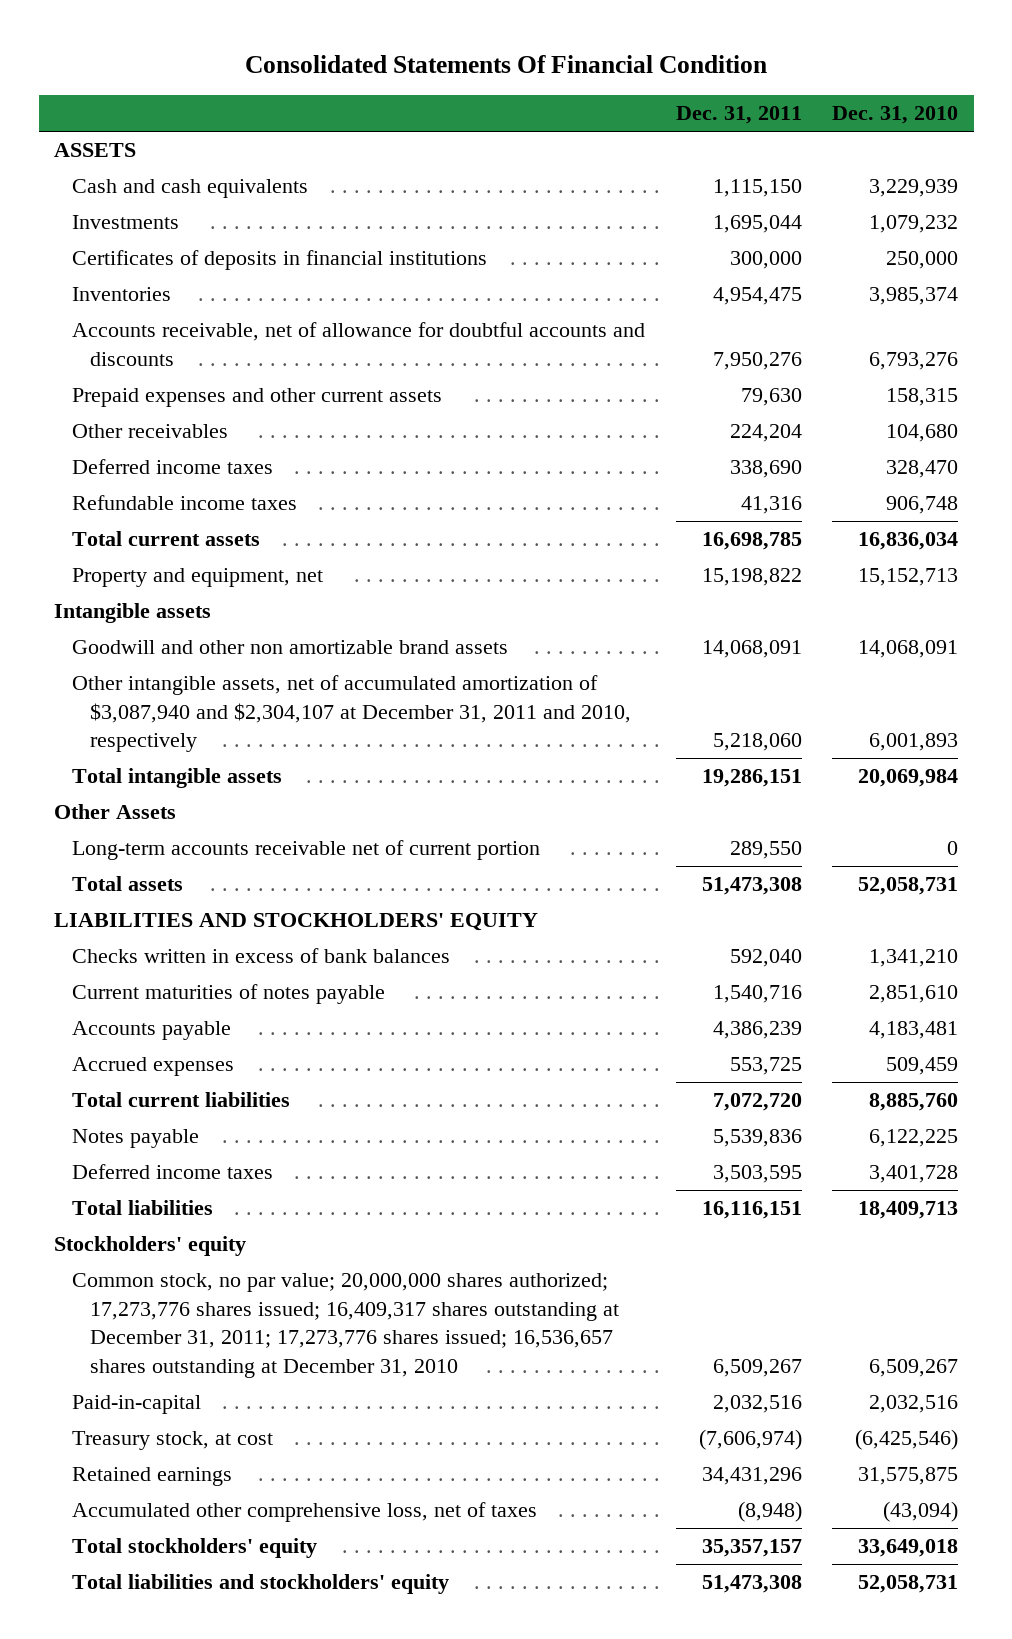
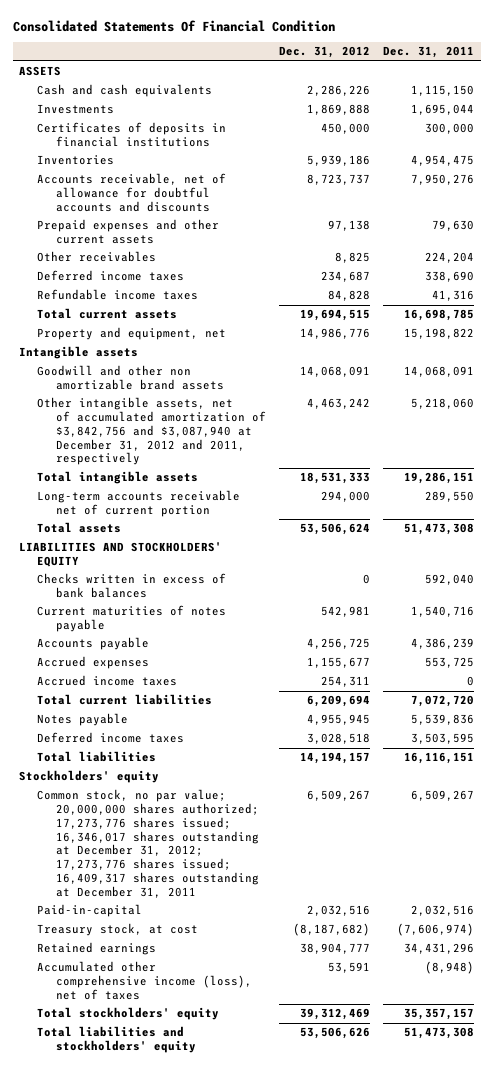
[832,106,959,125] Dec. 31, 2010 -> none
none -> [278,46,370,59] Dec. 31, 2012
[71,675,631,753] Other intangible assets, net of accumulated amortization of $3,087,940 and $2,304,107 at December 31, 2011 and 2010, respectively -> [37,397,266,466] Other intangible assets, net of accumulated amortization of $3,842,756 and $3,087,940 at December 31, 2012 and 2011, respectively
[54,804,177,820] Other Assets -> none
none -> [37,675,178,687] Accrued income taxes
[71,1273,619,1378] Common stock, no par value; 20,000,000 shares authorized; 17,273,776 shares issued; 16,409,317 shares outstanding at December 31, 2011; 17,273,776 shares issued; 16,536,657 shares outstanding at December 31, 2010 -> [37,789,259,898] Common stock, no par value; 20,000,000 shares authorized; 17,273,776 shares issued; 16,346,017 shares outstanding at December 31, 2012; 17,273,776 shares issued; 16,409,317 shares outstanding at December 31, 2011
[71,1502,537,1523] Accumulated other comprehensive loss, net of taxes -> [37,961,252,1000] Accumulated other comprehensive income (loss), net of taxes

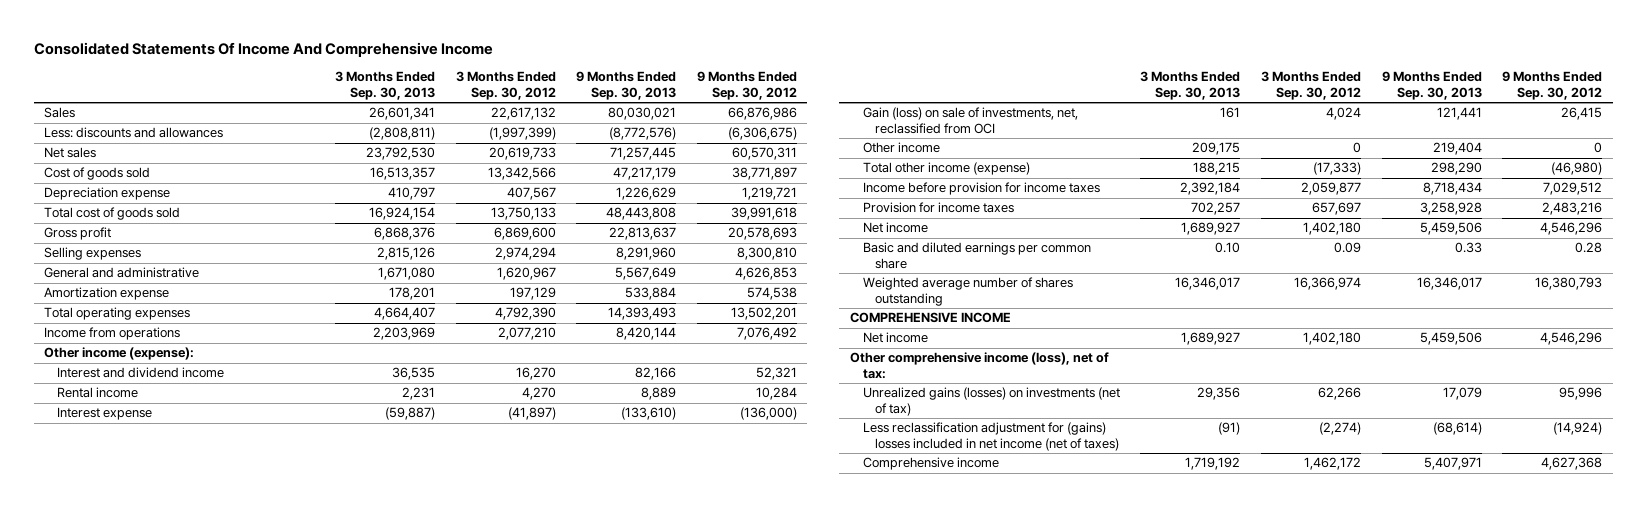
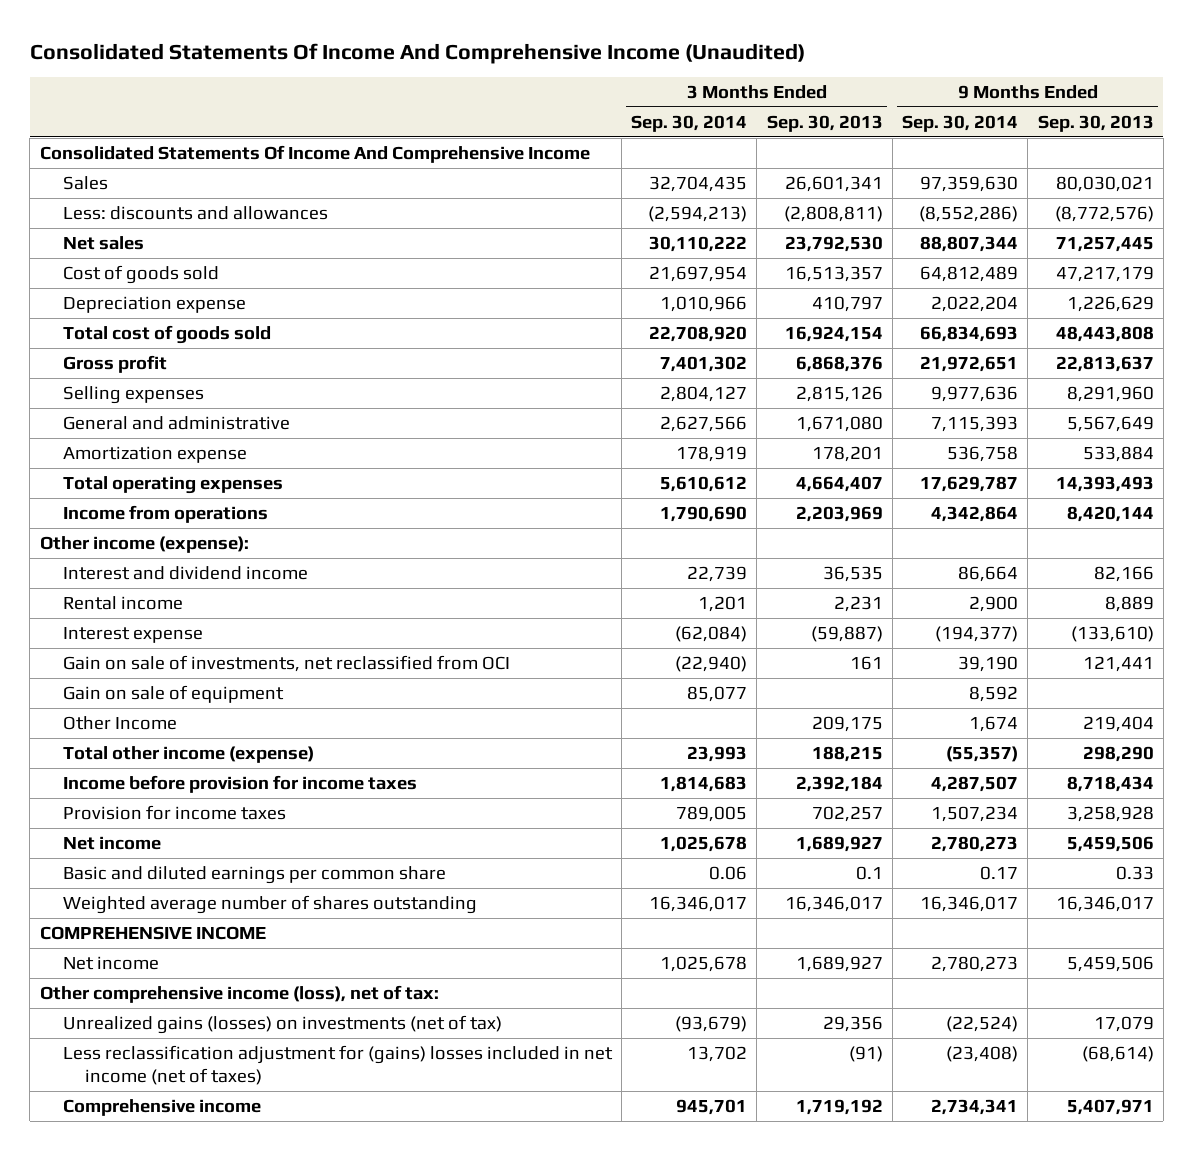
[34,42,494,58] Consolidated Statements Of Income And Comprehensive Income -> [29,42,805,64] Consolidated Statements Of Income And Comprehensive Income (Unaudited)
[455,71,556,101] 3 Months Ended Sep. 30, 2012 -> none
[696,71,797,101] 9 Months Ended Sep. 30, 2012 -> none
none -> [631,114,748,132] Sep. 30, 2014
none -> [902,114,1019,132] Sep. 30, 2014
none -> [39,144,590,163] Consolidated Statements Of Income And Comprehensive Income
[862,107,1078,135] Gain (loss) on sale of investments, net, reclassified from OCI -> [62,654,510,672] Gain on sale of investments, net reclassified from OCI
none -> [62,684,284,703] Gain on sale of equipment
[862,142,940,154] Other income -> [62,715,177,730] Other Income
[1215,242,1241,254] 0.10 -> [855,865,883,880] 0.1

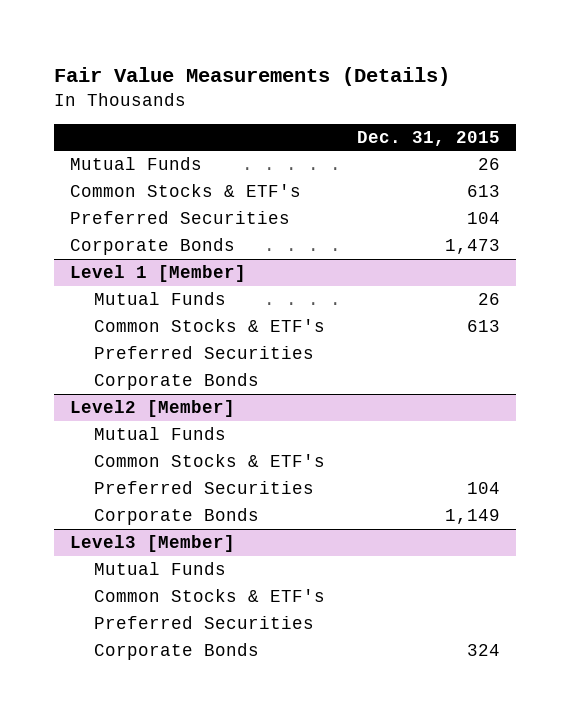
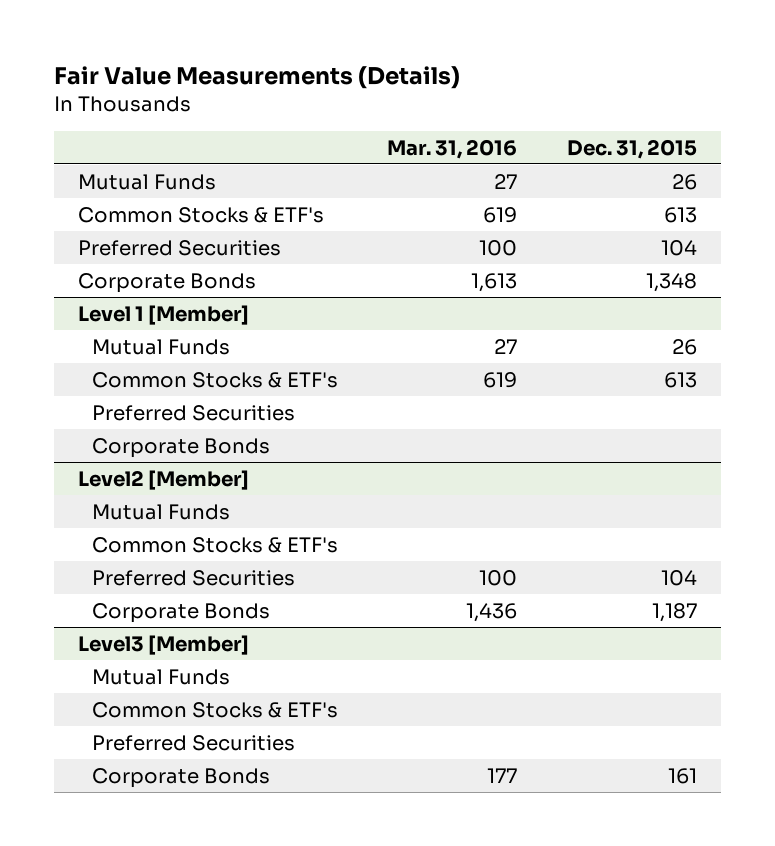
none -> [387,138,518,159] Mar. 31, 2016
[445,239,501,255] 1,473 -> [645,272,697,292] 1,348
[445,509,501,525] 1,149 -> [651,602,697,622] 1,187
[467,644,501,657] 324 -> [667,767,697,784] 161

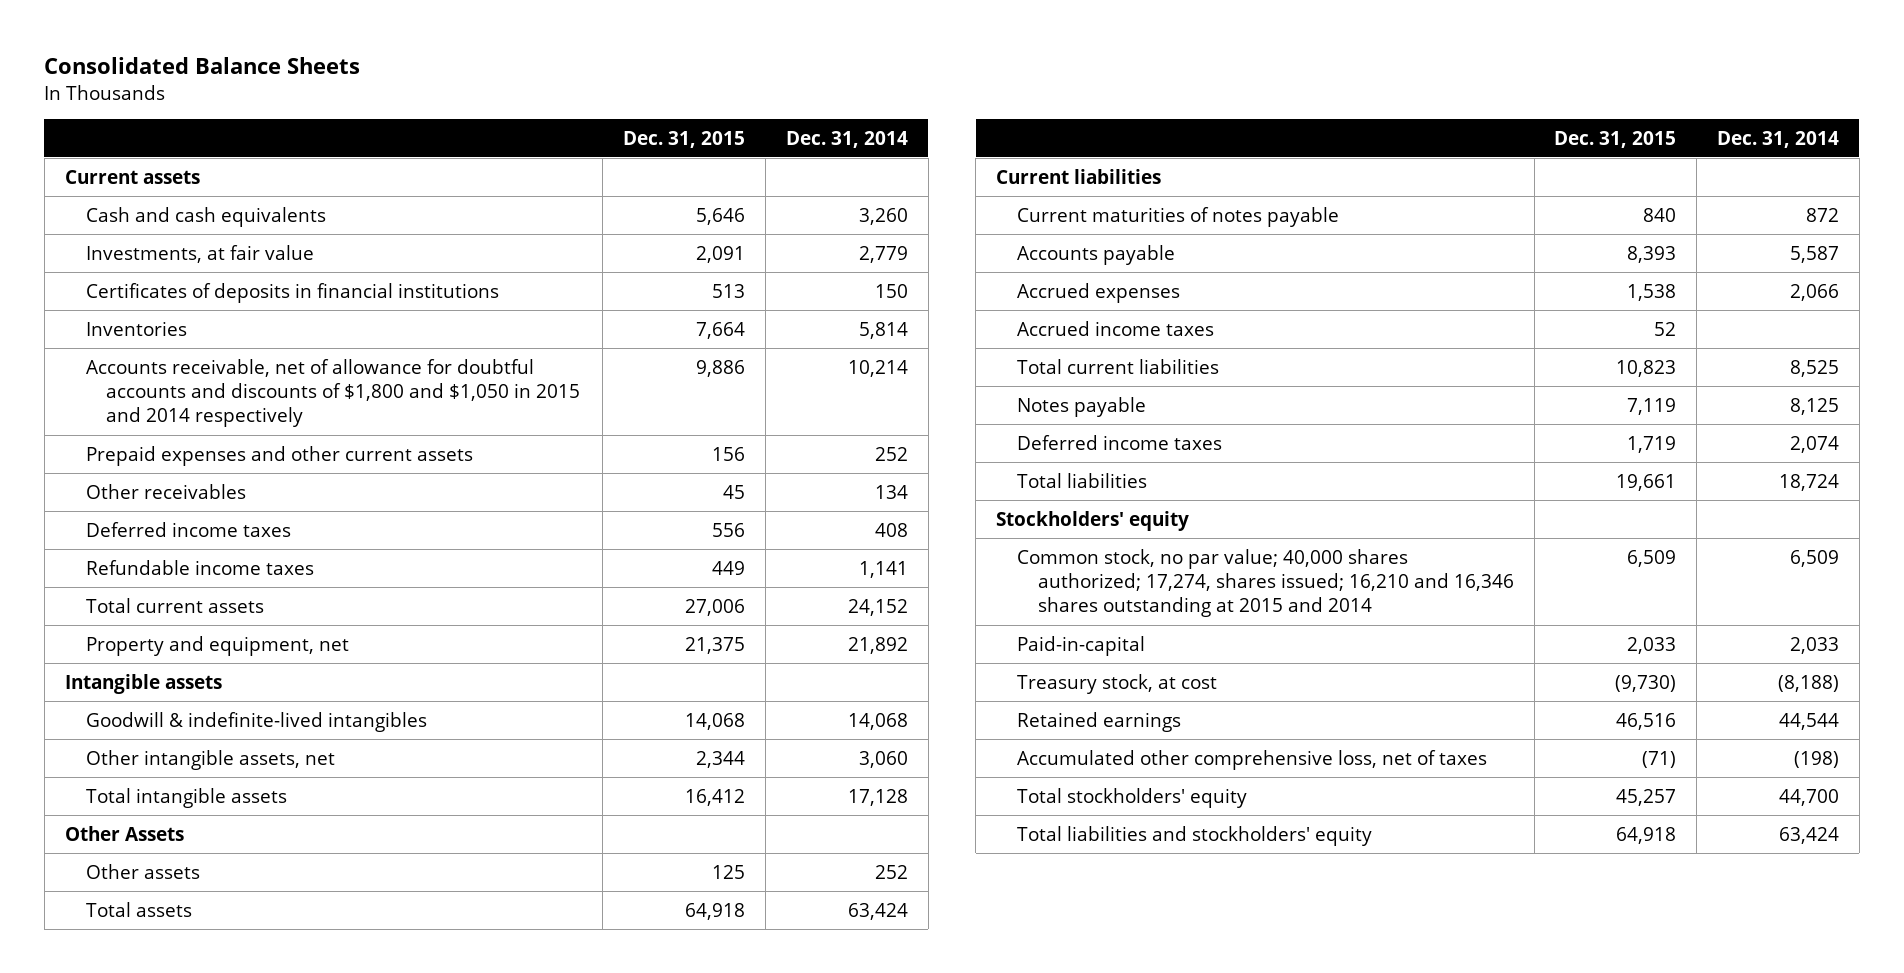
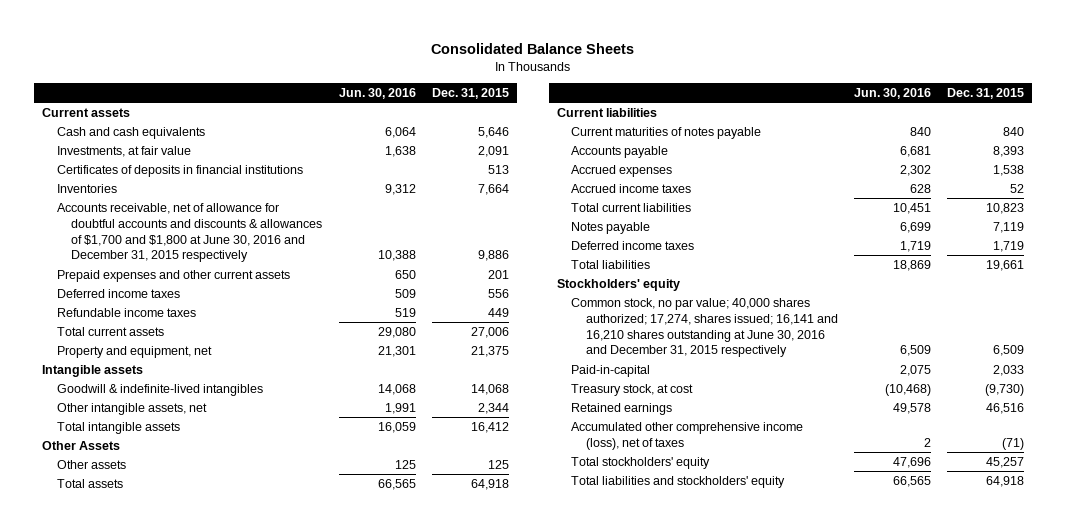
[785,130,908,148] Dec. 31, 2014 -> none
none -> [339,88,417,100] Jun. 30, 2016
[85,483,246,499] Other receivables -> none
[85,358,581,428] Accounts receivable, net of allowance for doubtful accounts and discounts of $1,800 and $1,050 in 2015 and 2014 respectively -> [56,202,323,263] Accounts receivable, net of allowance for doubtful accounts and discounts & allowances of $1,700 and $1,800 at June 30, 2016 and December 31, 2015 respectively
[711,446,745,461] 156 -> [488,269,510,279] 201
[1017,548,1514,618] Common stock, no par value; 40,000 shares authorized; 17,274, shares issued; 16,210 and 16,346 shares outstanding at 2015 and 2014 -> [571,297,838,358] Common stock, no par value; 40,000 shares authorized; 17,274, shares issued; 16,141 and 16,210 shares outstanding at June 30, 2016 and December 31, 2015 respectively
[1017,749,1488,770] Accumulated other comprehensive loss, net of taxes -> [571,421,804,450] Accumulated other comprehensive income (loss), net of taxes

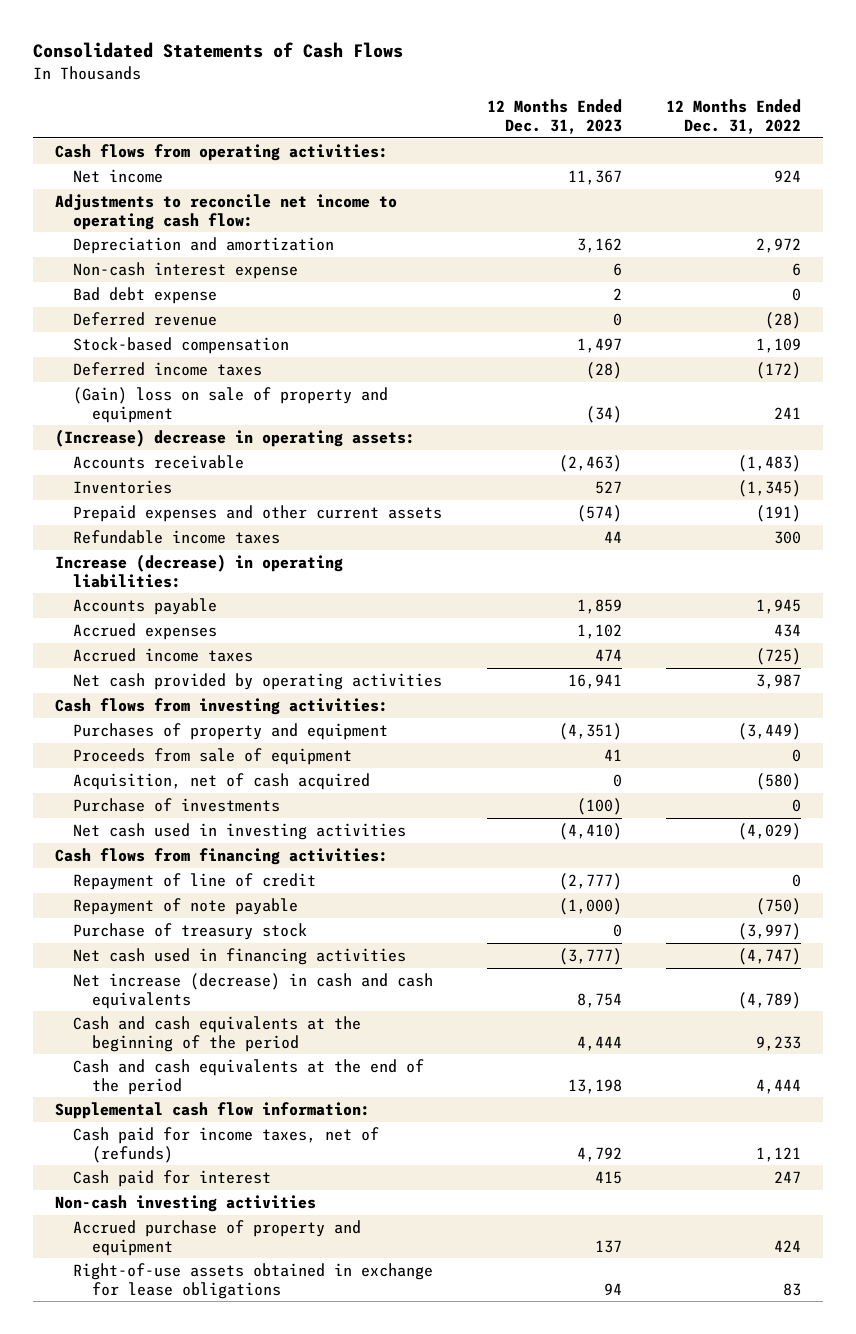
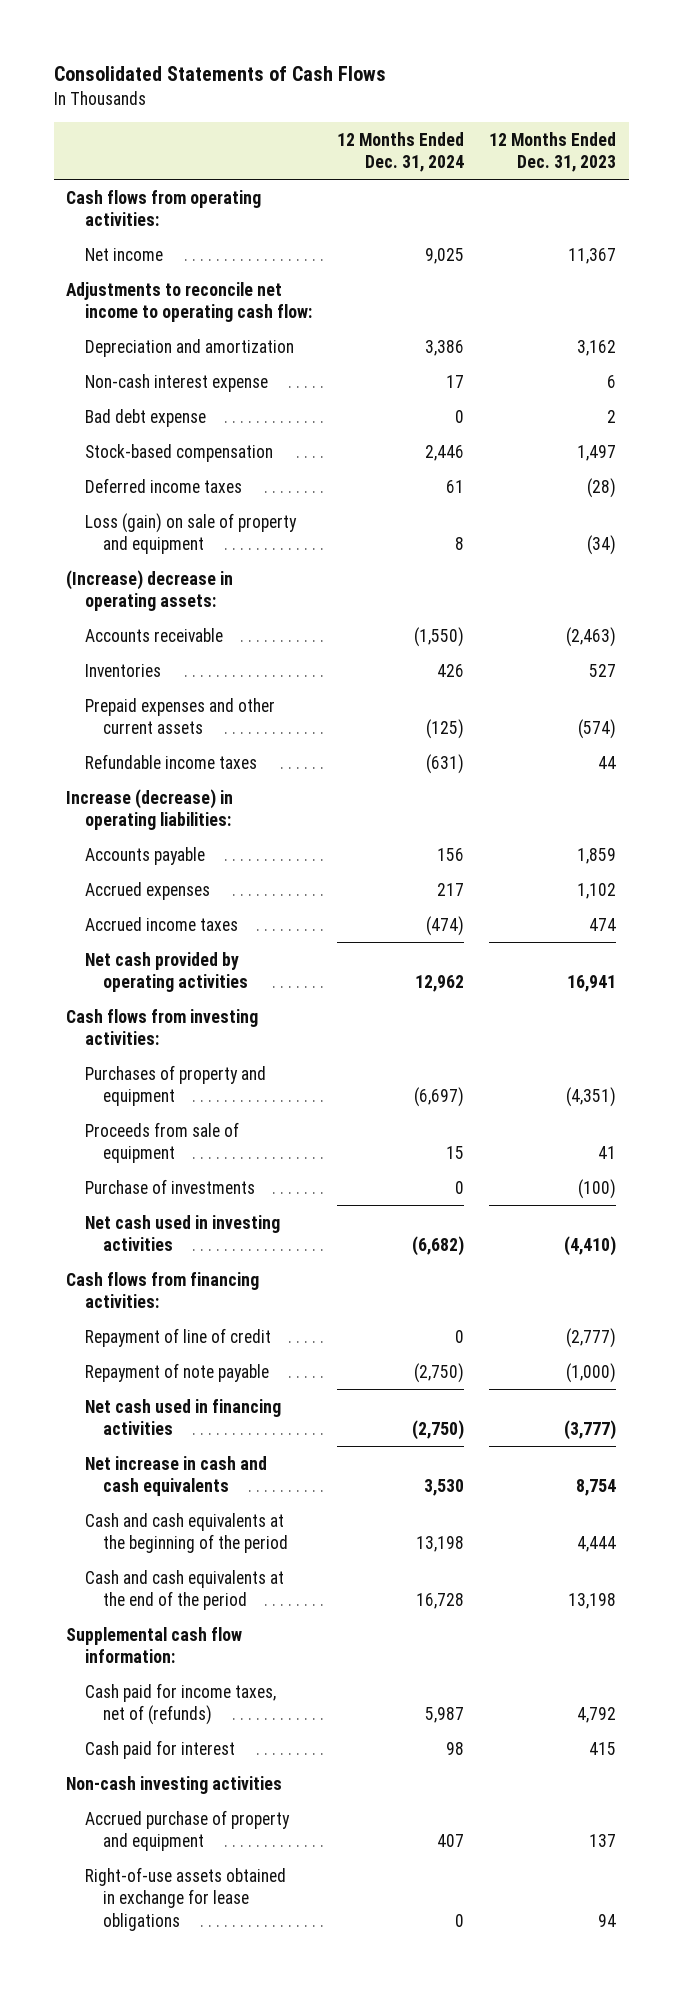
[665,99,801,135] 12 Months Ended Dec. 31, 2022 -> none
none -> [336,131,464,173] 12 Months Ended Dec. 31, 2024
[73,311,218,326] Deferred revenue -> none
[73,386,389,423] (Gain) loss on sale of property and equipment -> [84,512,297,555] Loss (gain) on sale of property and equipment
[73,772,371,790] Acquisition, net of cash acquired -> none
[73,922,308,940] Purchase of treasury stock -> none
[73,972,434,1009] Net increase (decrease) in cash and cash equivalents -> [84,1455,267,1497] Net increase in cash and cash equivalents

